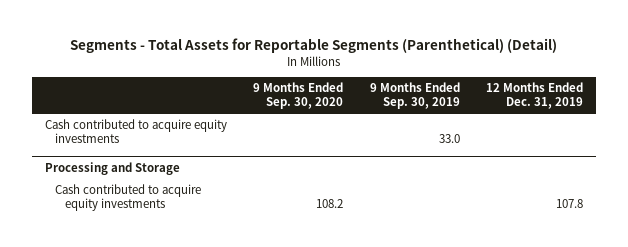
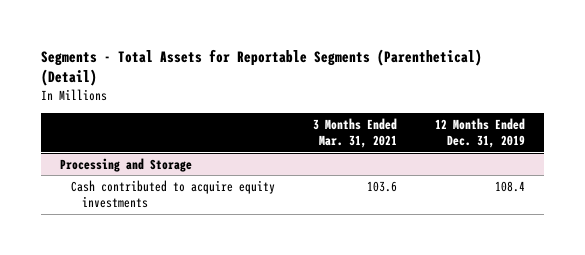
[253,82,344,110] 9 Months Ended Sep. 30, 2020 -> none
[369,82,460,110] 9 Months Ended Sep. 30, 2019 -> none
none -> [313,117,398,149] 3 Months Ended Mar. 31, 2021
[45,119,228,144] Cash contributed to acquire equity investments -> none
[555,199,583,209] 107.8 -> [495,180,526,192] 108.4

